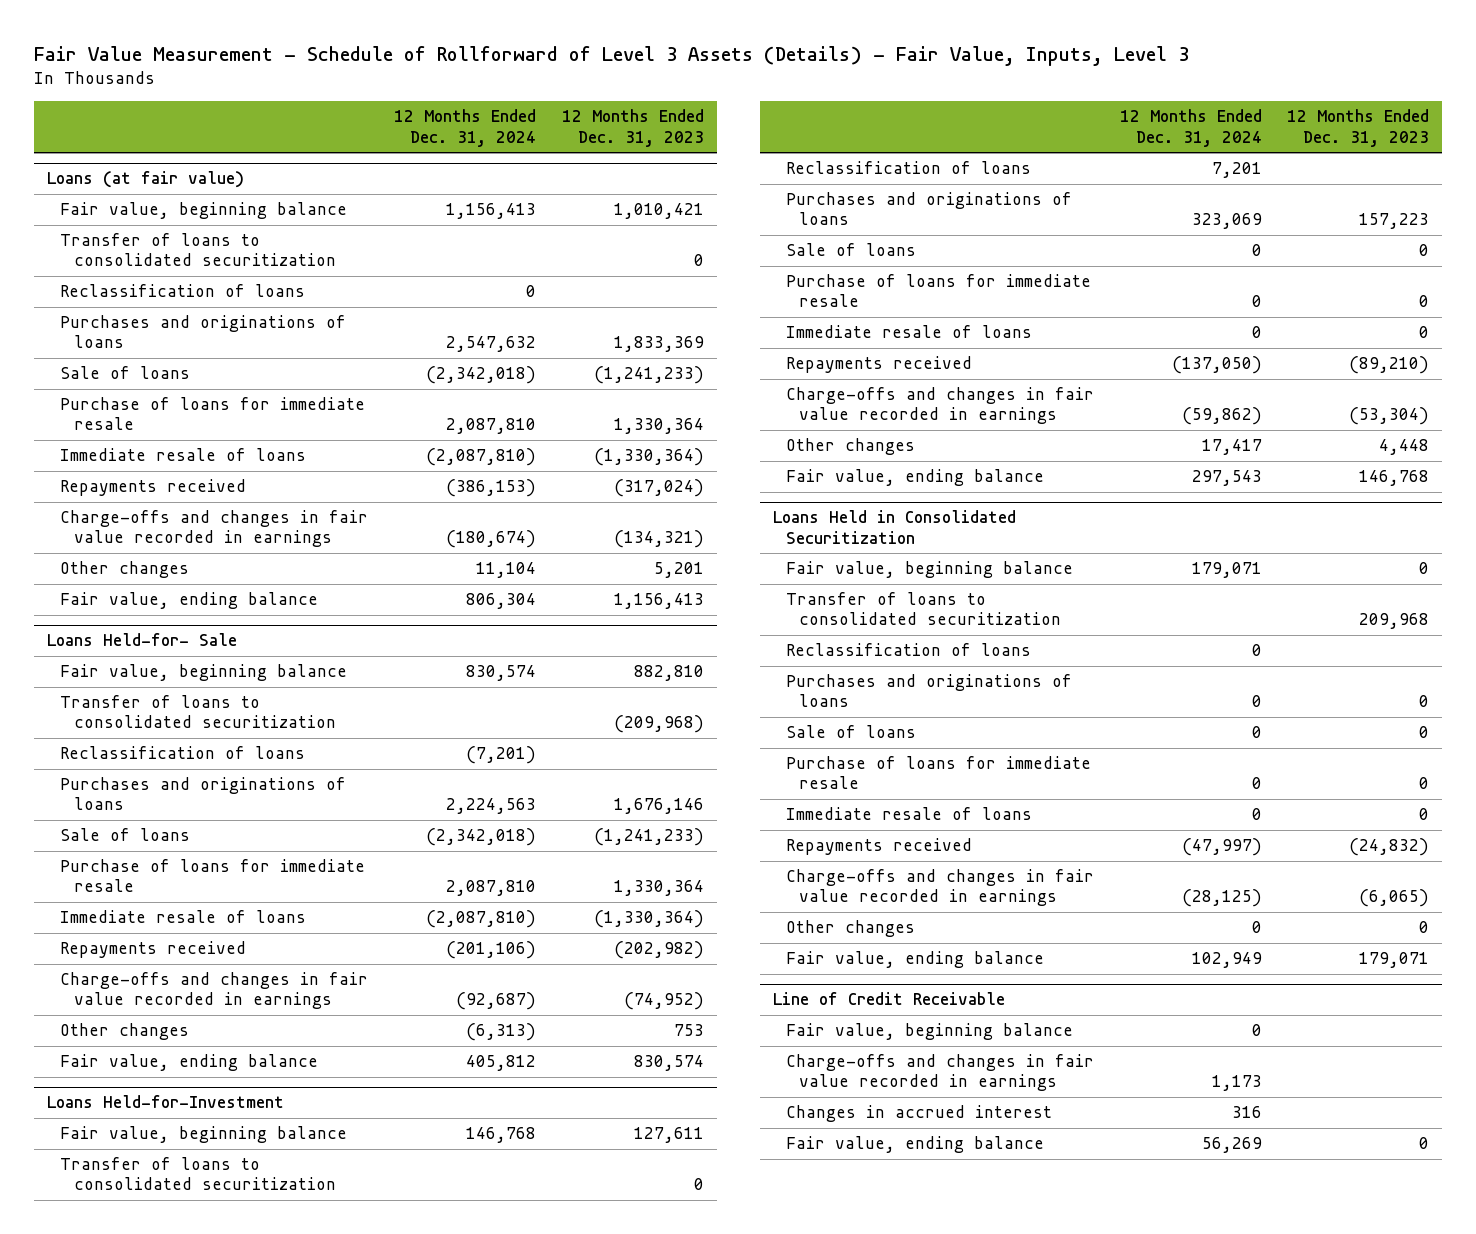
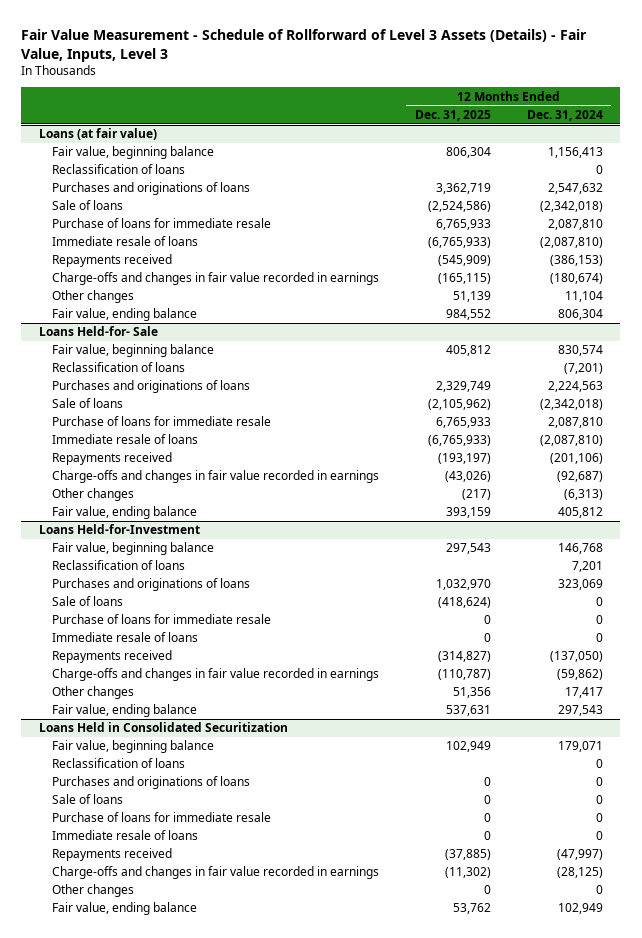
[561,109,704,147] 12 Months Ended Dec. 31, 2023 -> none
none -> [414,110,491,122] Dec. 31, 2025
[60,233,336,267] Transfer of loans to consolidated securitization -> none
[60,695,336,729] Transfer of loans to consolidated securitization -> none
[60,1157,336,1191] Transfer of loans to consolidated securitization -> none
[785,592,1062,626] Transfer of loans to consolidated securitization -> none
[772,992,1005,1006] Line of Credit Receivable -> none
[785,1023,1073,1041] Fair value, beginning balance -> none
[785,1054,1094,1092] Charge-offs and changes in fair value recorded in earnings -> none
[785,1105,1052,1123] Changes in accrued interest -> none
[785,1136,1044,1154] Fair value, ending balance -> none

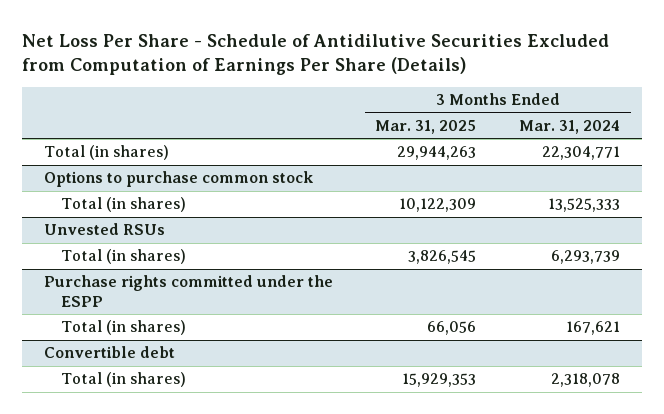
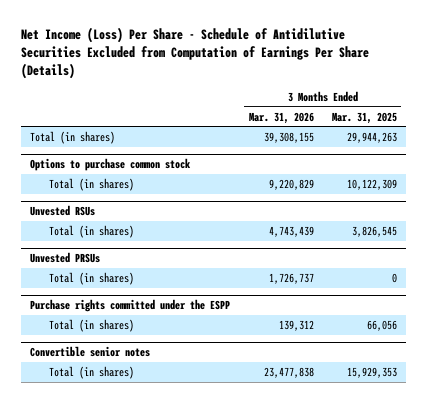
[22,33,610,75] Net Loss Per Share - Schedule of Antidilutive Securities Excluded from Computation of Earnings Per Share (Details) -> [21,27,370,80] Net Income (Loss) Per Share - Schedule of Antidilutive Securities Excluded from Computation of Earnings Per Share (Details)
[519,119,621,134] Mar. 31, 2024 -> none
none -> [248,111,314,124] Mar. 31, 2026
none -> [30,252,101,264] Unvested PRSUs
none -> [48,271,134,285] Total (in shares)
[43,346,175,359] Convertible debt -> [30,346,151,358] Convertible senior notes

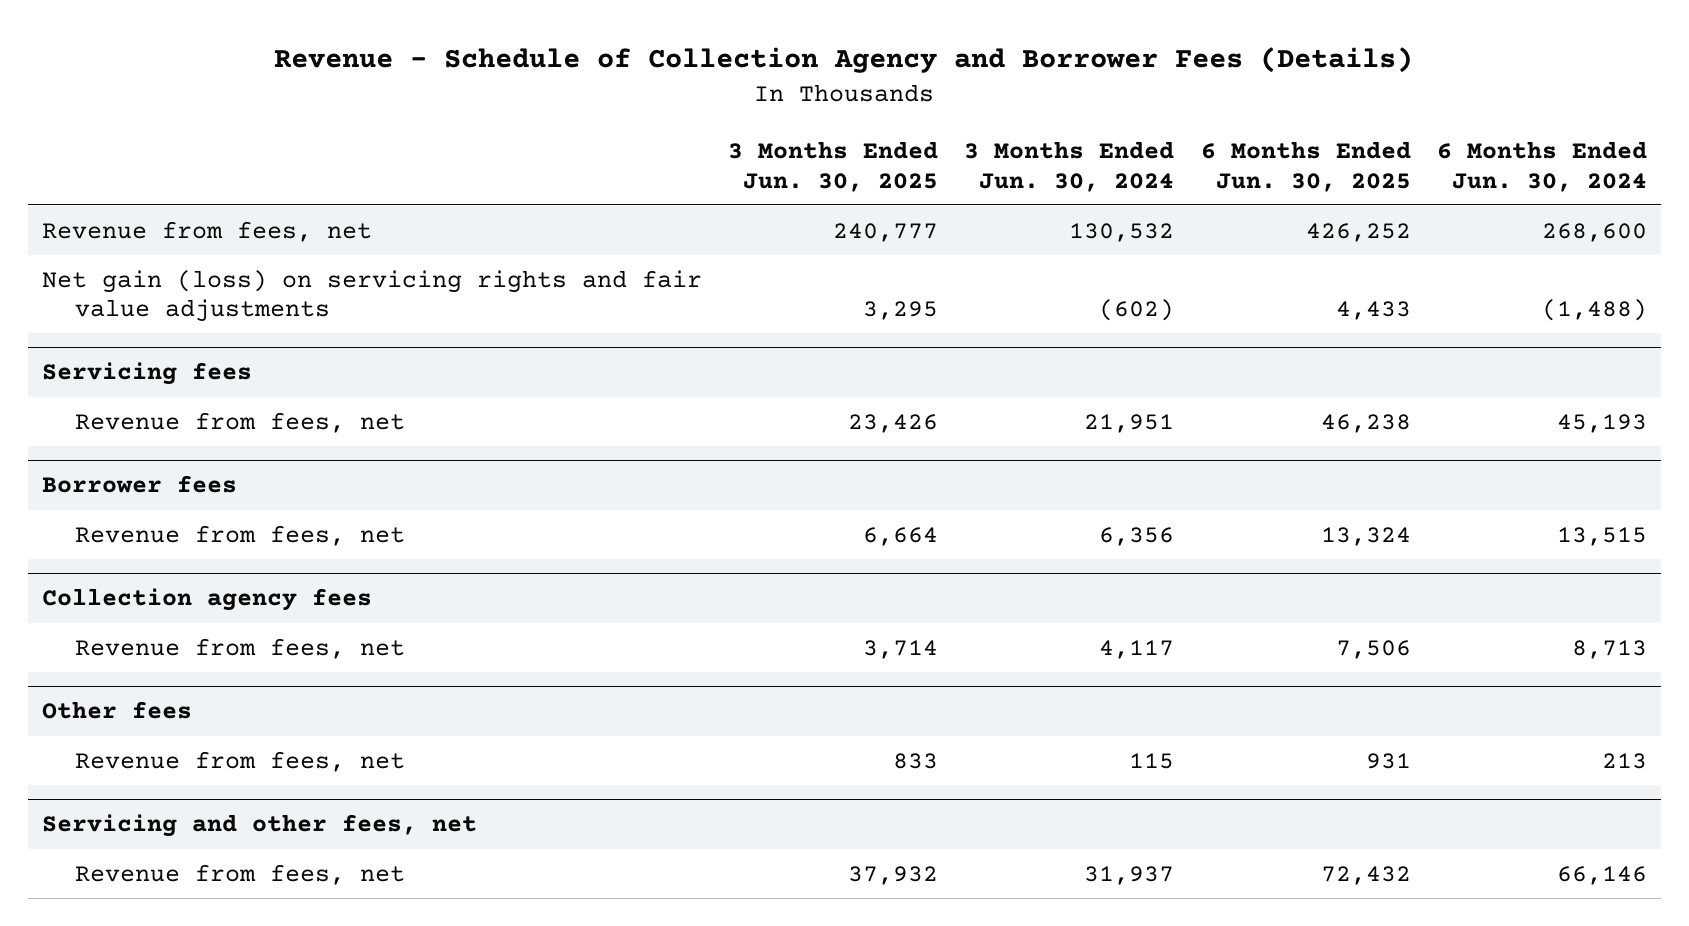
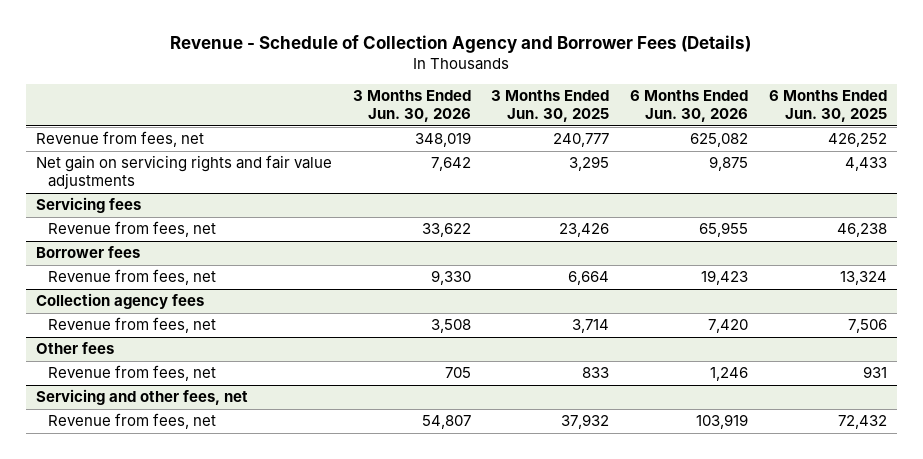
[964,141,1175,192] 3 Months Ended Jun. 30, 2024 -> none
[1437,141,1648,192] 6 Months Ended Jun. 30, 2024 -> none
none -> [352,90,471,123] 3 Months Ended Jun. 30, 2026
none -> [629,90,748,123] 6 Months Ended Jun. 30, 2026
[41,269,702,323] Net gain (loss) on servicing rights and fair value adjustments -> [36,155,333,190] Net gain on servicing rights and fair value adjustments

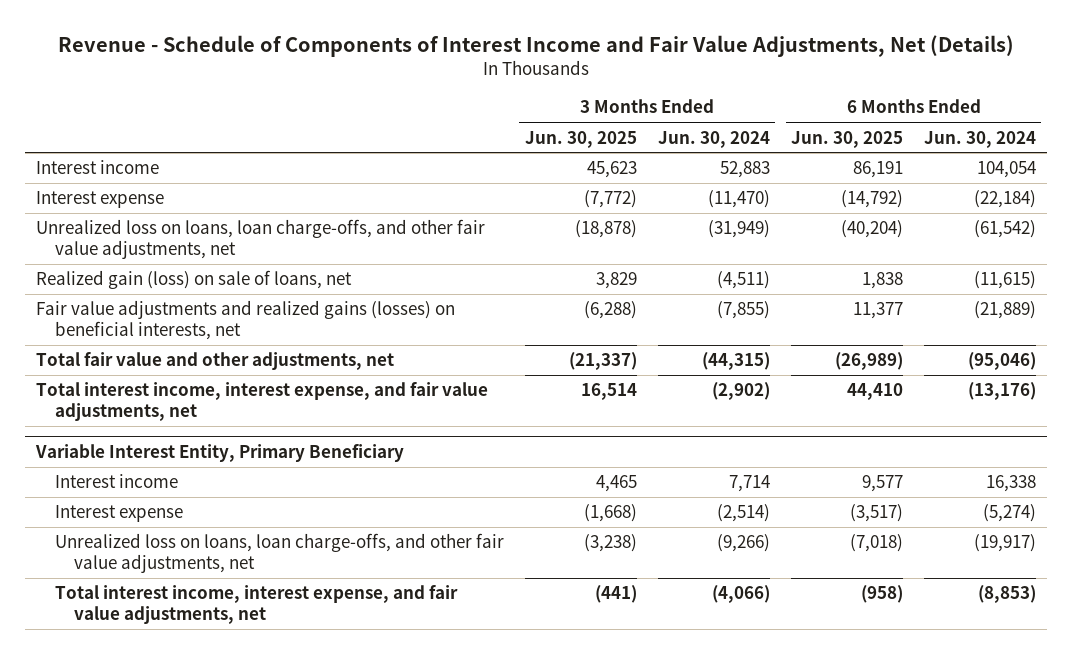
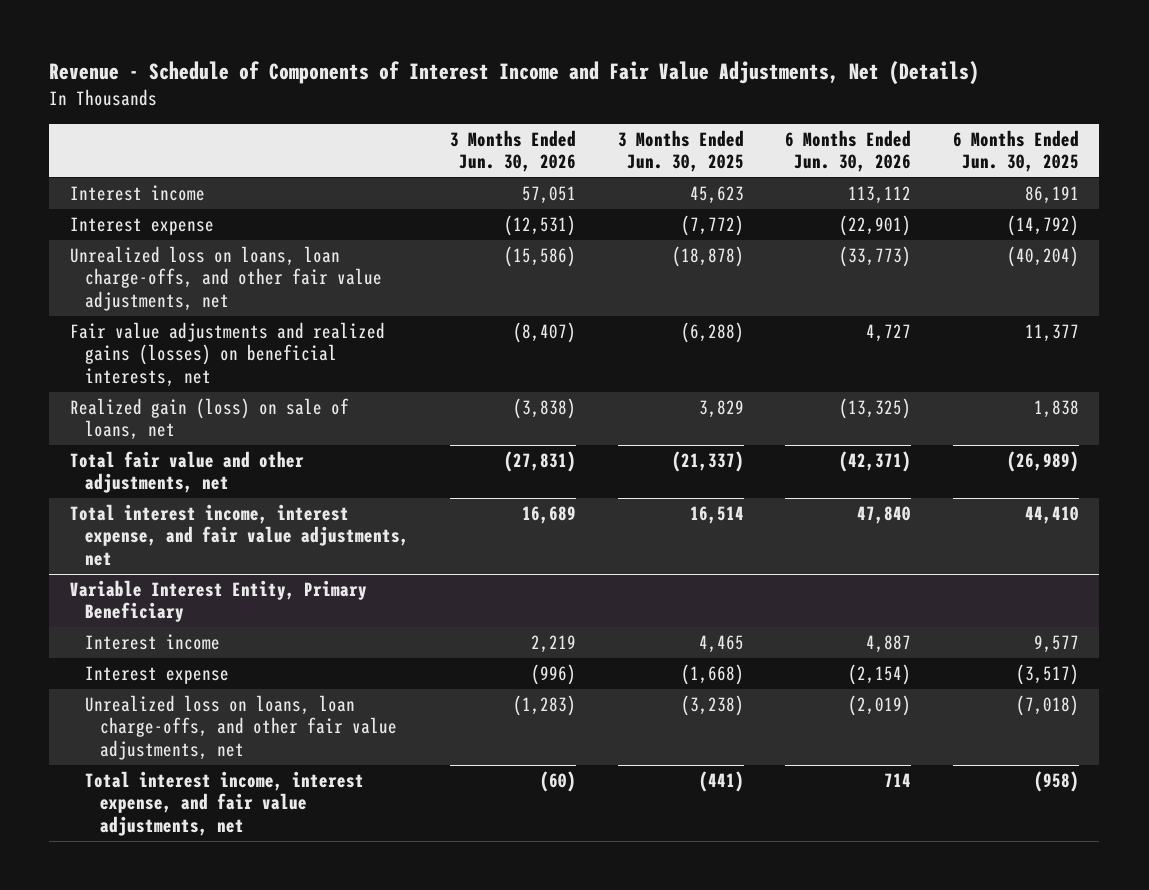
[657,130,770,148] Jun. 30, 2024 -> none
[924,130,1037,148] Jun. 30, 2024 -> none
none -> [450,129,577,172] 3 Months Ended Jun. 30, 2026
none -> [785,129,912,172] 6 Months Ended Jun. 30, 2026
[35,270,352,290] Realized gain (loss) on sale of loans, net -> [70,398,350,441] Realized gain (loss) on sale of loans, net

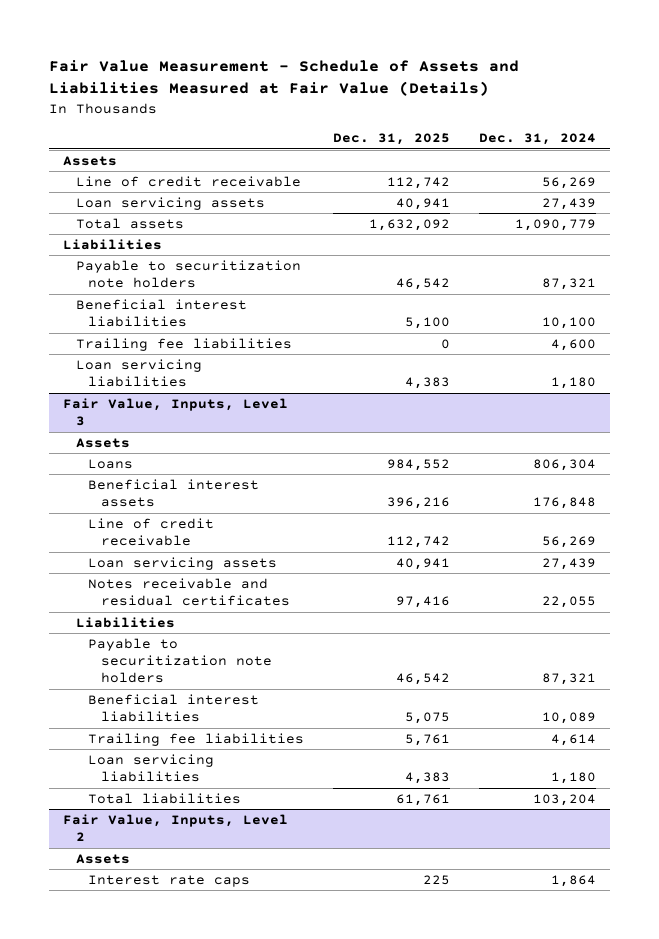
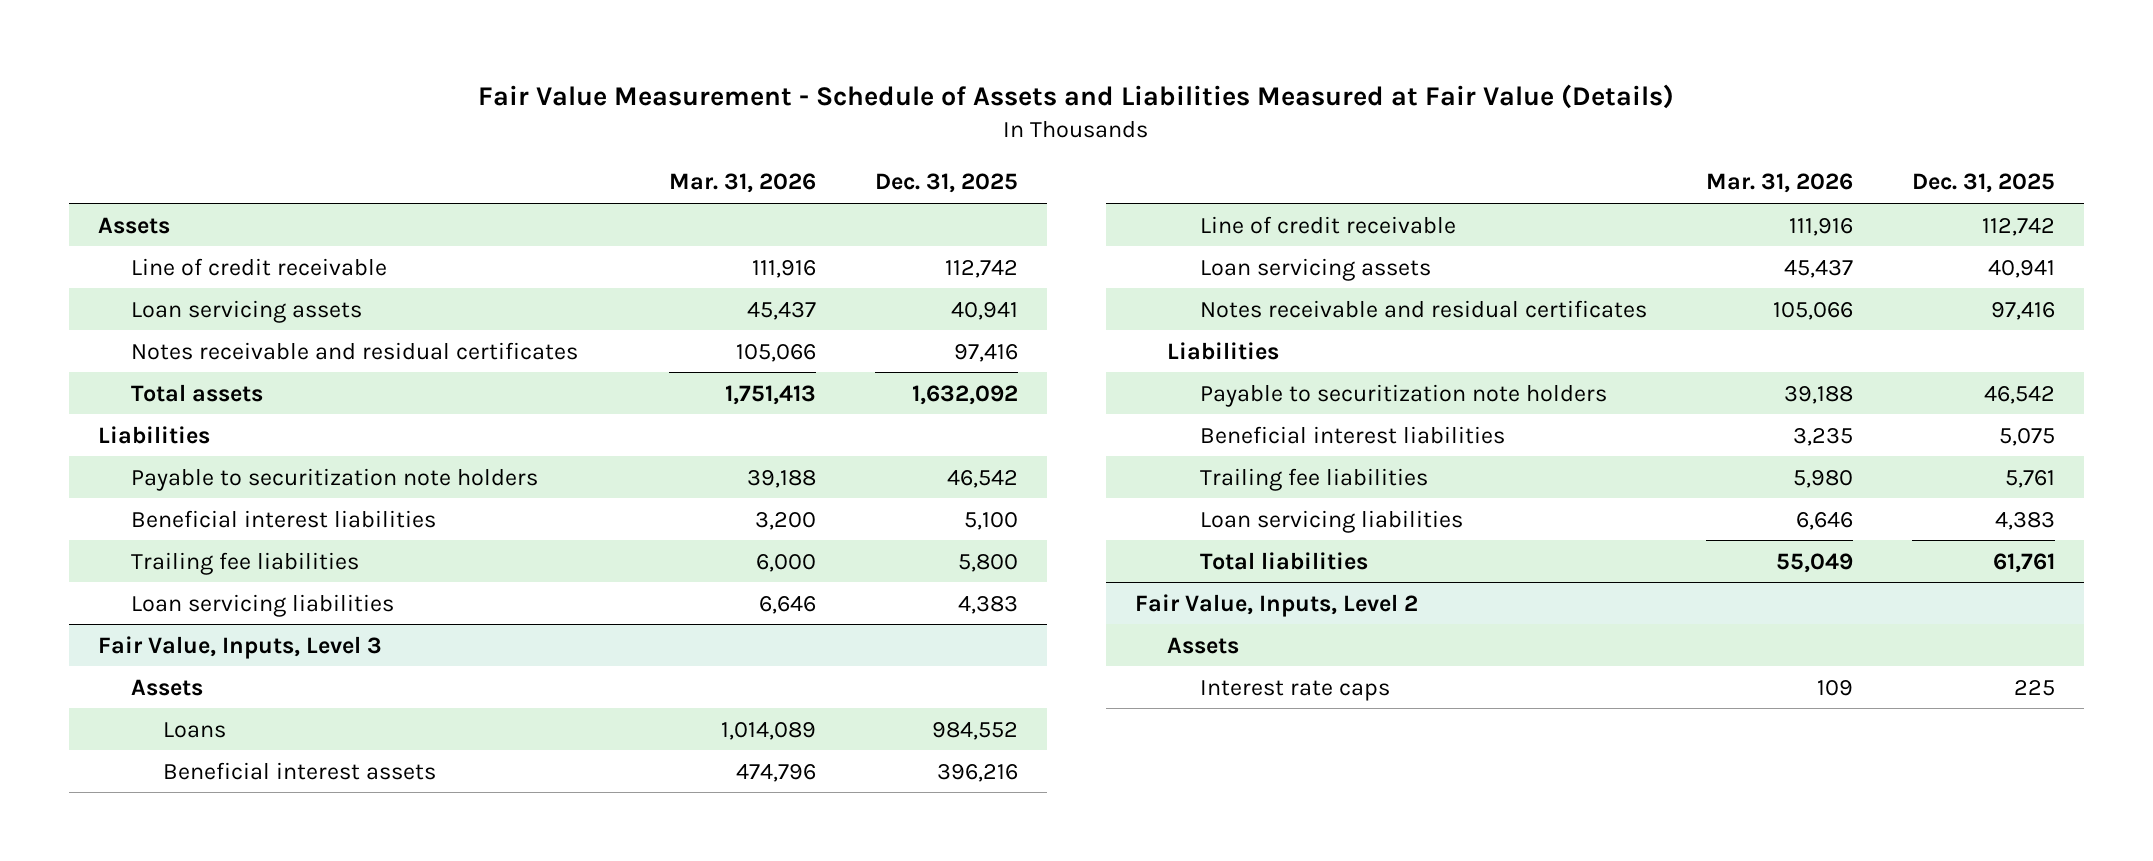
[478,133,596,146] Dec. 31, 2024 -> none
none -> [668,173,816,194] Mar. 31, 2026
none -> [130,341,578,360] Notes receivable and residual certificates
[440,338,450,349] 0 -> [957,553,1018,572] 5,800

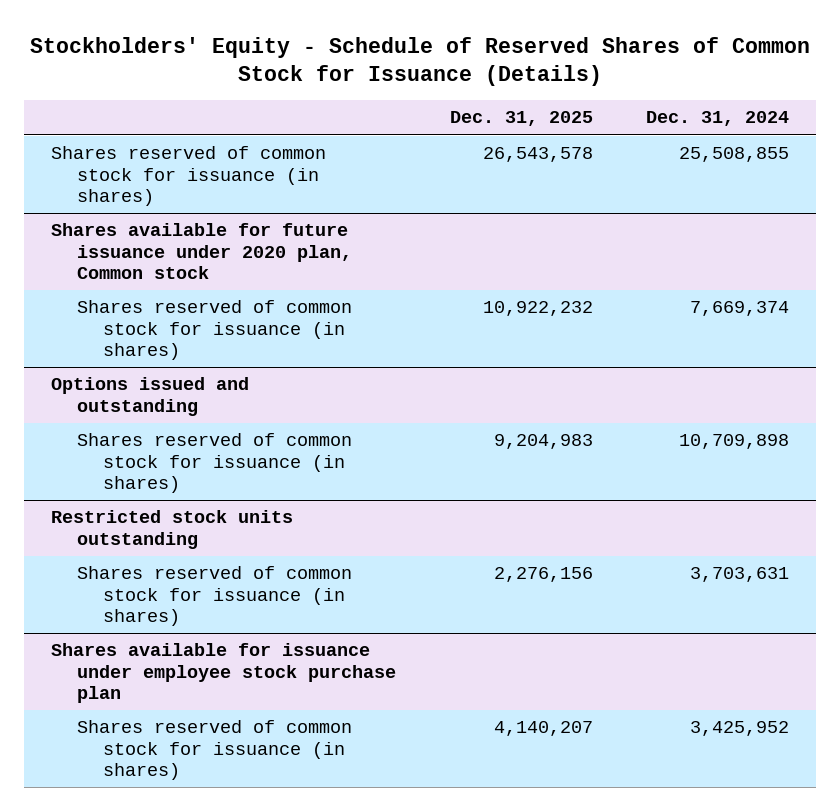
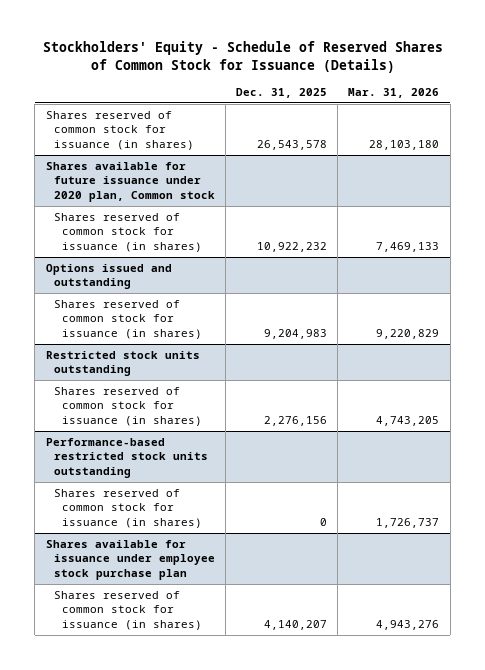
[646,111,790,127] Dec. 31, 2024 -> none
none -> [348,87,440,98] Mar. 31, 2026
none -> [45,437,208,478] Performance-based restricted stock units outstanding
none -> [53,488,203,528] Shares reserved of common stock for issuance (in shares)

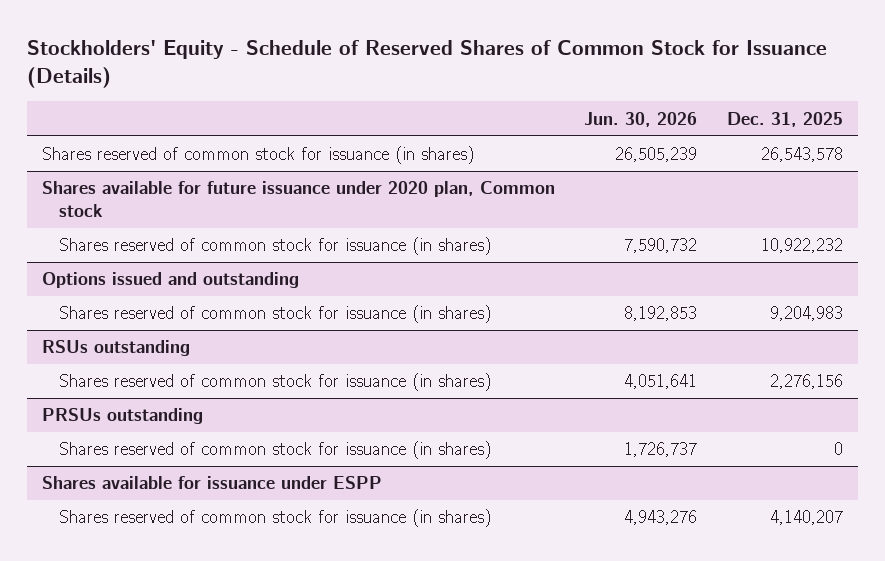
[348,87,440,98] Mar. 31, 2026 -> none
none -> [584,111,698,127] Jun. 30, 2026
[45,350,200,377] Restricted stock units outstanding -> [41,340,190,357] RSUs outstanding
[45,437,208,478] Performance-based restricted stock units outstanding -> [41,408,203,425] PRSUs outstanding
[45,539,215,580] Shares available for issuance under employee stock purchase plan -> [41,476,382,490] Shares available for issuance under ESPP

